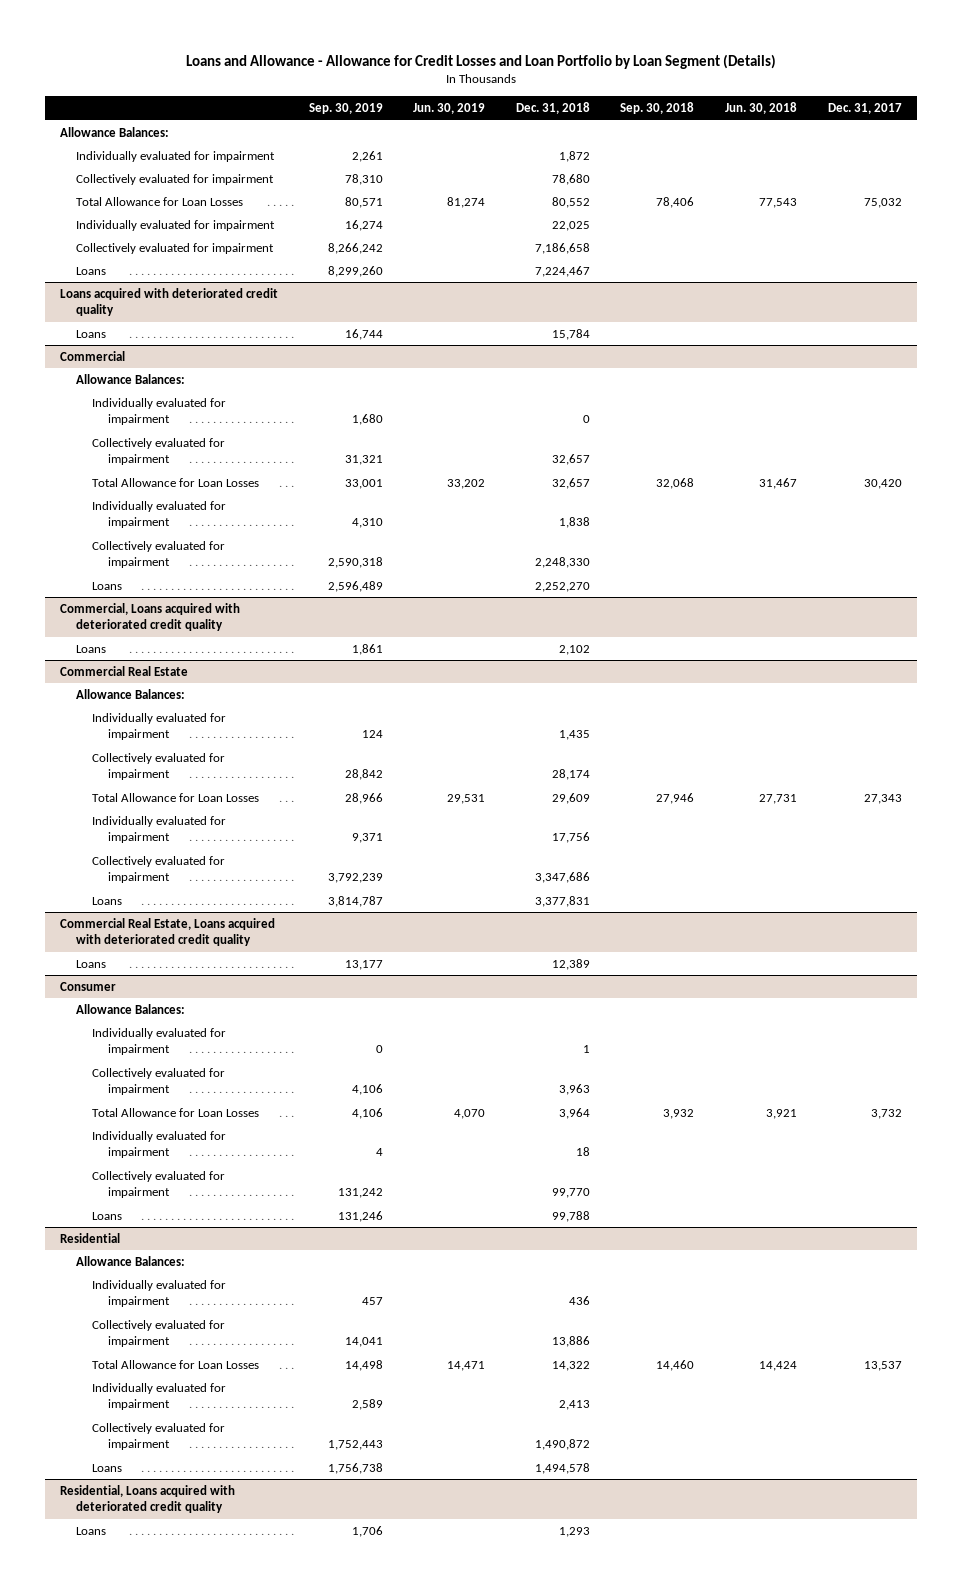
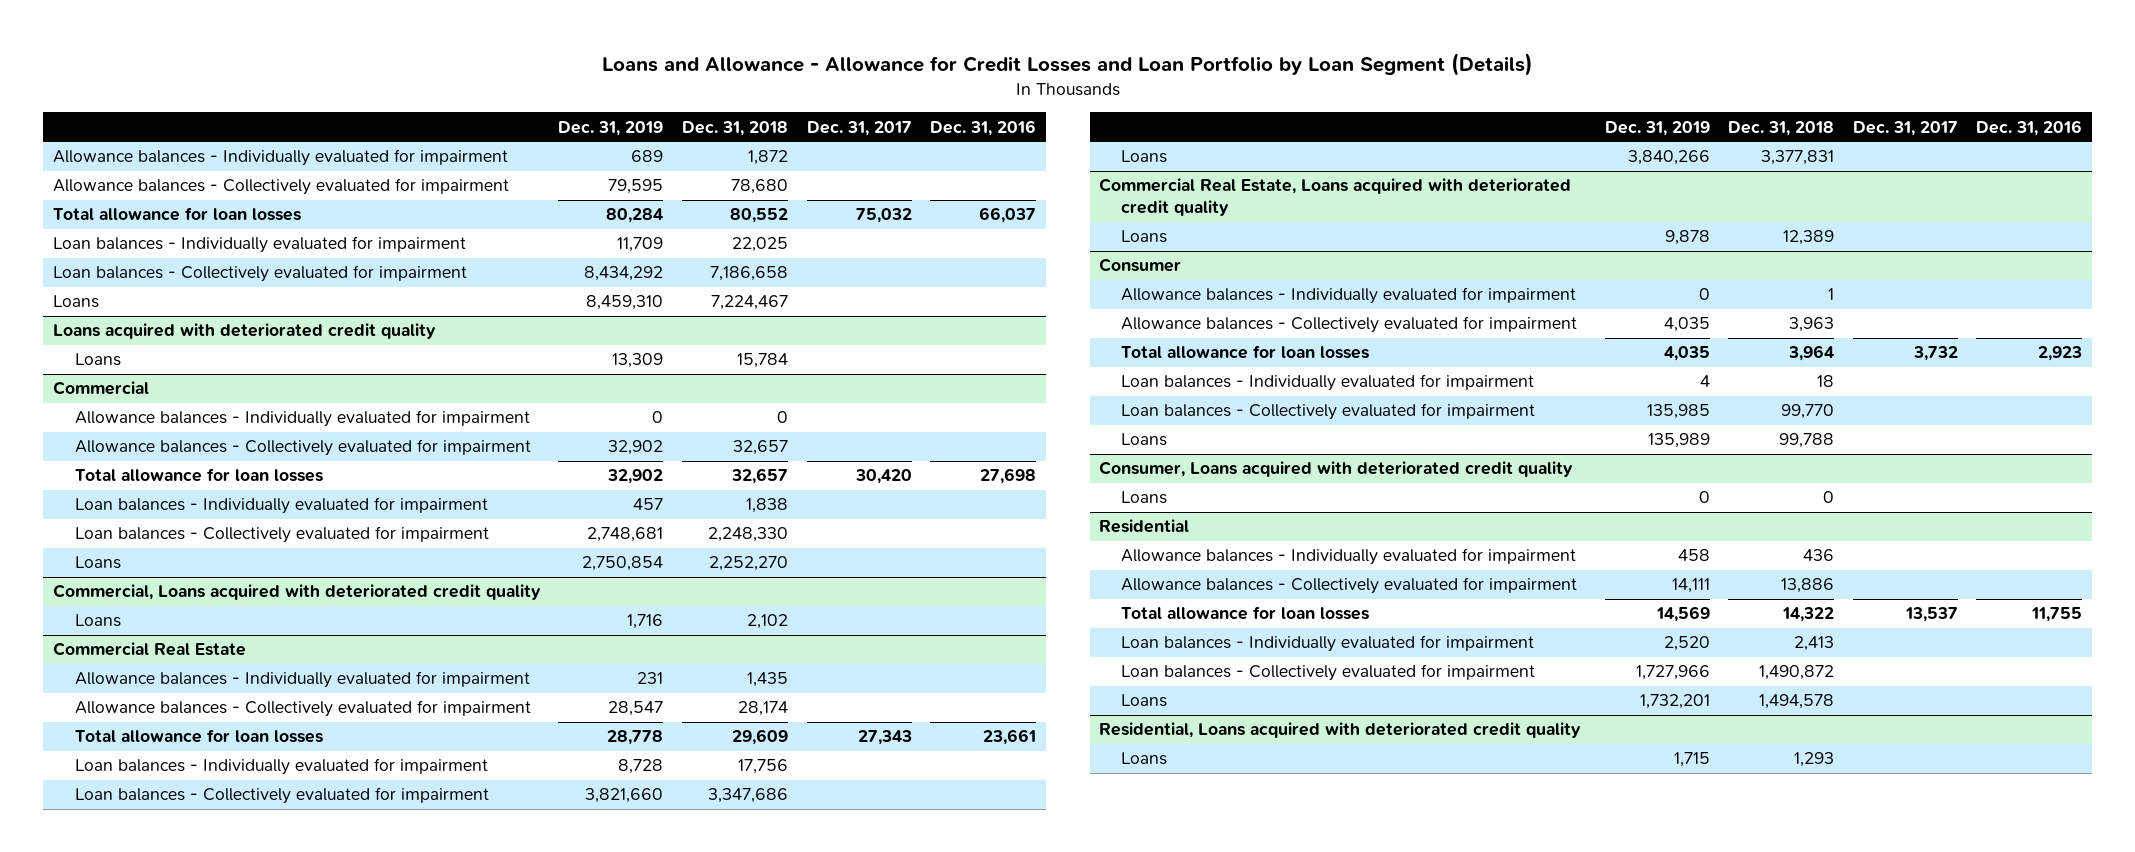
[308,103,383,115] Sep. 30, 2019 -> none
[413,103,486,115] Jun. 30, 2019 -> none
[620,102,695,115] Sep. 30, 2018 -> none
[724,102,797,115] Jun. 30, 2018 -> none
none -> [558,120,664,136] Dec. 31, 2019
none -> [930,119,1037,136] Dec. 31, 2016
[60,126,170,137] Allowance Balances: -> none
[76,150,276,162] Individually evaluated for impairment -> [52,149,508,167] Allowance balances - Individually evaluated for impairment
[76,173,275,185] Collectively evaluated for impairment -> [52,178,509,196] Allowance balances - Collectively evaluated for impairment
[76,196,244,206] Total Allowance for Loan Losses -> [52,207,301,222] Total allowance for loan losses
[76,219,276,231] Individually evaluated for impairment -> [52,236,466,254] Loan balances - Individually evaluated for impairment
[76,242,275,254] Collectively evaluated for impairment -> [52,265,467,283] Loan balances - Collectively evaluated for impairment
[76,373,186,384] Allowance Balances: -> none
[92,397,227,426] Individually evaluated for impairment -> [75,410,531,428] Allowance balances - Individually evaluated for impairment
[92,437,226,466] Collectively evaluated for impairment -> [75,439,532,457] Allowance balances - Collectively evaluated for impairment
[92,477,260,487] Total Allowance for Loan Losses -> [75,468,324,483] Total allowance for loan losses
[92,500,227,529] Individually evaluated for impairment -> [75,497,489,515] Loan balances - Individually evaluated for impairment
[92,540,226,569] Collectively evaluated for impairment -> [75,526,490,544] Loan balances - Collectively evaluated for impairment
[76,688,186,699] Allowance Balances: -> none
[92,712,227,741] Individually evaluated for impairment -> [75,671,531,689] Allowance balances - Individually evaluated for impairment
[92,752,226,781] Collectively evaluated for impairment -> [75,700,532,718] Allowance balances - Collectively evaluated for impairment
[92,792,260,802] Total Allowance for Loan Losses -> [75,729,324,744] Total allowance for loan losses
[92,815,227,844] Individually evaluated for impairment -> [75,758,489,776] Loan balances - Individually evaluated for impairment
[92,855,226,884] Collectively evaluated for impairment -> [75,787,490,805] Loan balances - Collectively evaluated for impairment
[76,1003,186,1014] Allowance Balances: -> none
[92,1027,227,1056] Individually evaluated for impairment -> [1121,287,1577,305] Allowance balances - Individually evaluated for impairment
[92,1067,226,1096] Collectively evaluated for impairment -> [1121,316,1578,334] Allowance balances - Collectively evaluated for impairment
[92,1107,260,1117] Total Allowance for Loan Losses -> [1121,345,1370,360] Total allowance for loan losses
[92,1130,227,1159] Individually evaluated for impairment -> [1121,374,1535,392] Loan balances - Individually evaluated for impairment
[92,1170,226,1199] Collectively evaluated for impairment -> [1121,403,1536,421] Loan balances - Collectively evaluated for impairment
none -> [1098,461,1573,478] Consumer, Loans acquired with deteriorated credit quality
none -> [1121,491,1168,505] Loans
[76,1255,186,1266] Allowance Balances: -> none
[92,1279,227,1308] Individually evaluated for impairment -> [1121,548,1577,566] Allowance balances - Individually evaluated for impairment
[92,1319,226,1348] Collectively evaluated for impairment -> [1121,577,1578,595] Allowance balances - Collectively evaluated for impairment
[92,1359,260,1369] Total Allowance for Loan Losses -> [1121,606,1370,621] Total allowance for loan losses
[92,1382,227,1411] Individually evaluated for impairment -> [1121,635,1535,653] Loan balances - Individually evaluated for impairment
[92,1422,226,1451] Collectively evaluated for impairment -> [1121,664,1536,682] Loan balances - Collectively evaluated for impairment

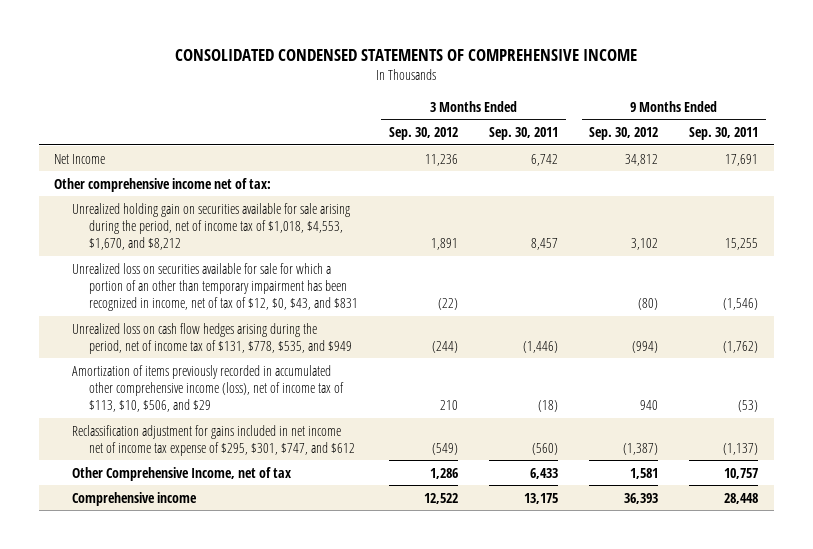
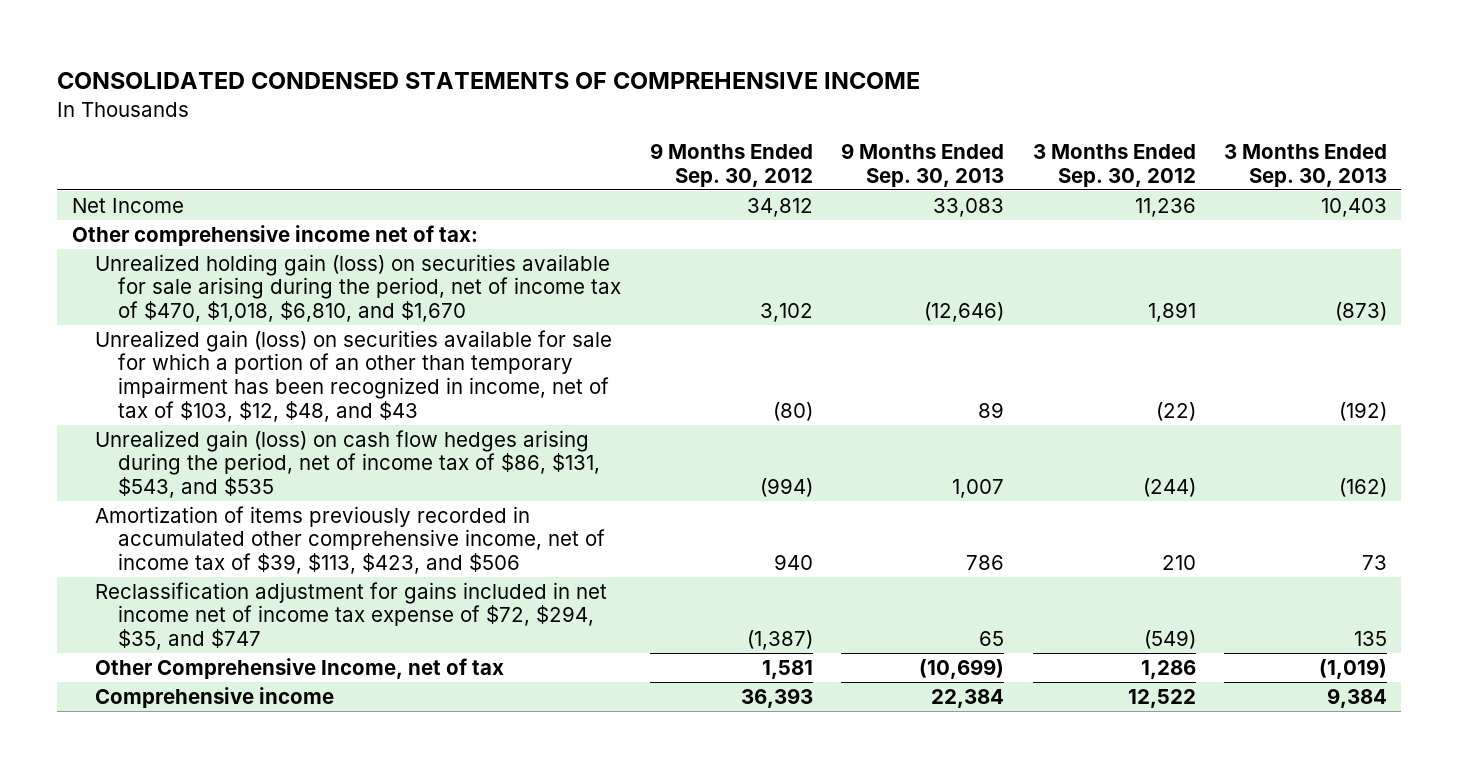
[489,127,559,141] Sep. 30, 2011 -> none
[689,127,759,141] Sep. 30, 2011 -> none
none -> [841,143,1005,187] 9 Months Ended Sep. 30, 2013
none -> [1224,144,1388,187] 3 Months Ended Sep. 30, 2013
[71,202,350,250] Unrealized holding gain on securities available for sale arising during the period, net of income tax of $1,018, $4,553, $1,670, and $8,212 -> [95,253,622,323] Unrealized holding gain (loss) on securities available for sale arising during the period, net of income tax of $470, $1,018, $6,810, and $1,670
[71,262,359,311] Unrealized loss on securities available for sale for which a portion of an other than temporary impairment has been recognized in income, net of tax of $12, $0, $43, and $831 -> [95,329,613,422] Unrealized gain (loss) on securities available for sale for which a portion of an other than temporary impairment has been recognized in income, net of tax of $103, $12, $48, and $43
[71,322,353,354] Unrealized loss on cash flow hedges arising during the period, net of income tax of $131, $778, $535, and $949 -> [95,429,601,499] Unrealized gain (loss) on cash flow hedges arising during the period, net of income tax of $86, $131, $543, and $535
[71,364,345,412] Amortization of items previously recorded in accumulated other comprehensive income (loss), net of income tax of $113, $10, $506, and $29 -> [95,505,606,575] Amortization of items previously recorded in accumulated other comprehensive income, net of income tax of $39, $113, $423, and $506
[71,424,356,456] Reclassification adjustment for gains included in net income net of income tax expense of $295, $301, $747, and $612 -> [95,581,608,651] Reclassification adjustment for gains included in net income net of income tax expense of $72, $294, $35, and $747

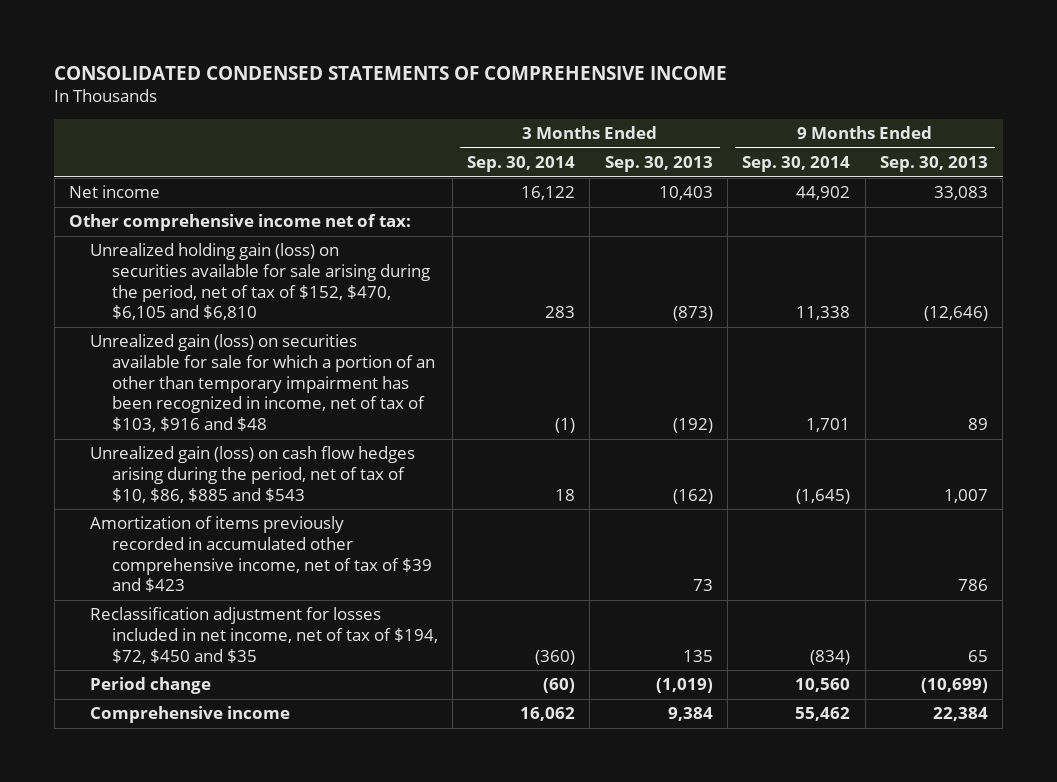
[649,143,813,187] 9 Months Ended Sep. 30, 2012 -> none
[1032,144,1196,187] 3 Months Ended Sep. 30, 2012 -> none
none -> [467,155,576,172] Sep. 30, 2014
none -> [742,155,851,172] Sep. 30, 2014
[71,197,184,213] Net Income -> [68,185,160,199] Net income
[95,253,622,323] Unrealized holding gain (loss) on securities available for sale arising during the period, net of income tax of $470, $1,018, $6,810, and $1,670 -> [90,243,430,321] Unrealized holding gain (loss) on securities available for sale arising during the period, net of tax of $152, $470, $6,105 and $6,810
[95,329,613,422] Unrealized gain (loss) on securities available for sale for which a portion of an other than temporary impairment has been recognized in income, net of tax of $103, $12, $48, and $43 -> [90,334,435,432] Unrealized gain (loss) on securities available for sale for which a portion of an other than temporary impairment has been recognized in income, net of tax of $103, $916 and $48
[95,429,601,499] Unrealized gain (loss) on cash flow hedges arising during the period, net of income tax of $86, $131, $543, and $535 -> [90,446,416,503] Unrealized gain (loss) on cash flow hedges arising during the period, net of tax of $10, $86, $885 and $543
[95,505,606,575] Amortization of items previously recorded in accumulated other comprehensive income, net of income tax of $39, $113, $423, and $506 -> [90,516,432,593] Amortization of items previously recorded in accumulated other comprehensive income, net of tax of $39 and $423
[95,581,608,651] Reclassification adjustment for gains included in net income net of income tax expense of $72, $294, $35, and $747 -> [90,607,438,664] Reclassification adjustment for losses included in net income, net of tax of $194, $72, $450 and $35
[95,657,505,679] Other Comprehensive Income, net of tax -> [90,677,212,695] Period change

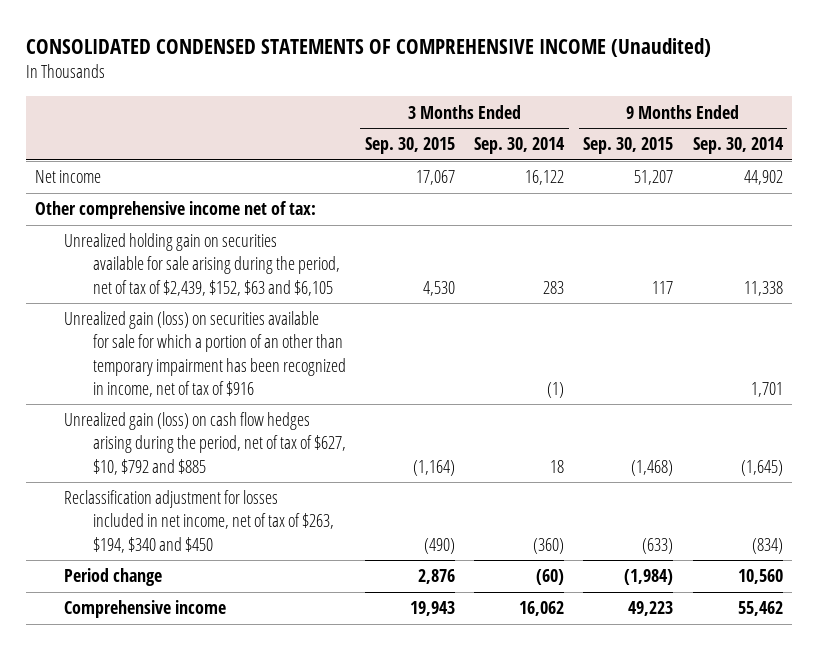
[54,65,728,80] CONSOLIDATED CONDENSED STATEMENTS OF COMPREHENSIVE INCOME -> [25,37,711,57] CONSOLIDATED CONDENSED STATEMENTS OF COMPREHENSIVE INCOME (Unaudited)
[604,155,713,172] Sep. 30, 2013 -> none
[879,155,988,172] Sep. 30, 2013 -> none
none -> [365,137,456,155] Sep. 30, 2015
none -> [583,137,674,155] Sep. 30, 2015
[90,516,432,593] Amortization of items previously recorded in accumulated other comprehensive income, net of tax of $39 and $423 -> none
[90,243,430,321] Unrealized holding gain (loss) on securities available for sale arising during the period, net of tax of $152, $470, $6,105 and $6,810 -> [64,233,341,296] Unrealized holding gain on securities available for sale arising during the period, net of tax of $2,439, $152, $63 and $6,105
[90,334,435,432] Unrealized gain (loss) on securities available for sale for which a portion of an other than temporary impairment has been recognized in income, net of tax of $103, $916 and $48 -> [64,311,347,397] Unrealized gain (loss) on securities available for sale for which a portion of an other than temporary impairment has been recognized in income, net of tax of $916
[90,446,416,503] Unrealized gain (loss) on cash flow hedges arising during the period, net of tax of $10, $86, $885 and $543 -> [64,412,347,475] Unrealized gain (loss) on cash flow hedges arising during the period, net of tax of $627, $10, $792 and $885
[90,607,438,664] Reclassification adjustment for losses included in net income, net of tax of $194, $72, $450 and $35 -> [64,490,335,553] Reclassification adjustment for losses included in net income, net of tax of $263, $194, $340 and $450

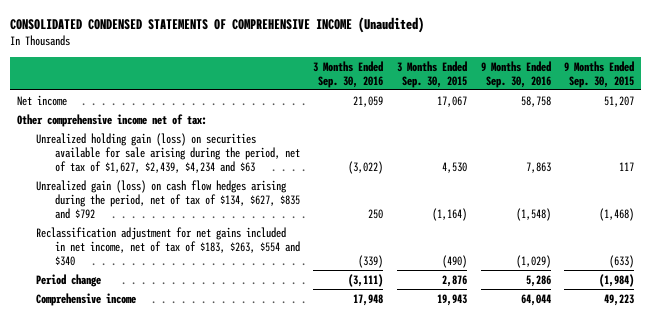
[474,137,566,155] Sep. 30, 2014 -> none
[692,137,784,155] Sep. 30, 2014 -> none
none -> [313,60,384,88] 3 Months Ended Sep. 30, 2016
none -> [480,60,551,88] 9 Months Ended Sep. 30, 2016
[64,311,347,397] Unrealized gain (loss) on securities available for sale for which a portion of an other than temporary impairment has been recognized in income, net of tax of $916 -> none
[64,233,341,296] Unrealized holding gain on securities available for sale arising during the period, net of tax of $2,439, $152, $63 and $6,105 -> [35,132,300,173] Unrealized holding gain (loss) on securities available for sale arising during the period, net of tax of $1,627, $2,439, $4,234 and $63
[64,412,347,475] Unrealized gain (loss) on cash flow hedges arising during the period, net of tax of $627, $10, $792 and $885 -> [35,179,300,219] Unrealized gain (loss) on cash flow hedges arising during the period, net of tax of $134, $627, $835 and $792
[64,490,335,553] Reclassification adjustment for losses included in net income, net of tax of $263, $194, $340 and $450 -> [35,226,300,266] Reclassification adjustment for net gains included in net income, net of tax of $183, $263, $554 and $340

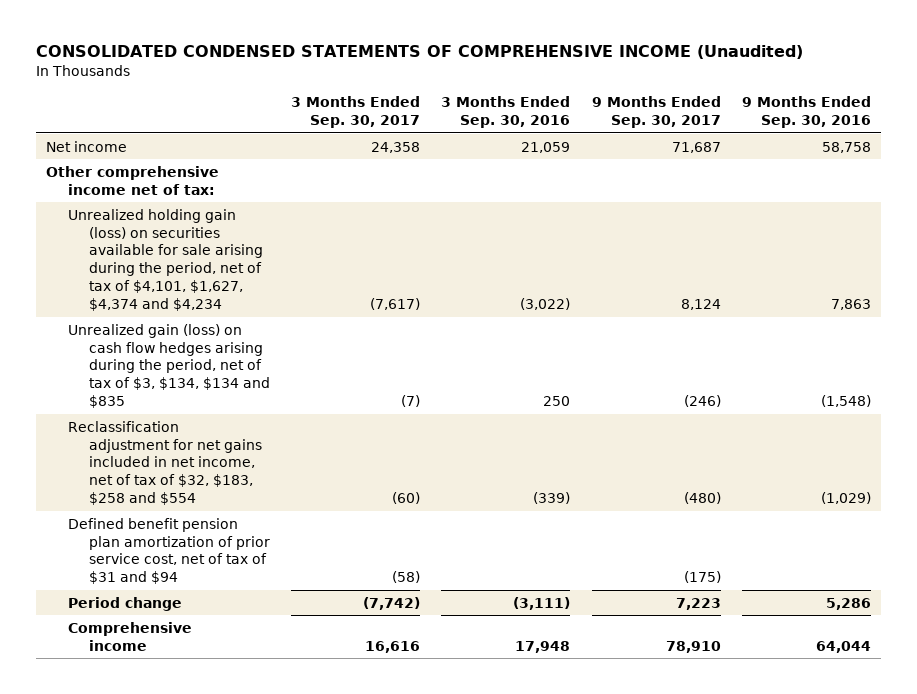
[396,60,467,88] 3 Months Ended Sep. 30, 2015 -> none
[564,60,635,88] 9 Months Ended Sep. 30, 2015 -> none
none -> [291,96,421,128] 3 Months Ended Sep. 30, 2017
none -> [591,96,721,128] 9 Months Ended Sep. 30, 2017
[35,132,300,173] Unrealized holding gain (loss) on securities available for sale arising during the period, net of tax of $1,627, $2,439, $4,234 and $63 -> [67,208,264,311] Unrealized holding gain (loss) on securities available for sale arising during the period, net of tax of $4,101, $1,627, $4,374 and $4,234
[35,179,300,219] Unrealized gain (loss) on cash flow hedges arising during the period, net of tax of $134, $627, $835 and $792 -> [67,323,271,409] Unrealized gain (loss) on cash flow hedges arising during the period, net of tax of $3, $134, $134 and $835
[35,226,300,266] Reclassification adjustment for net gains included in net income, net of tax of $183, $263, $554 and $340 -> [67,420,263,506] Reclassification adjustment for net gains included in net income, net of tax of $32, $183, $258 and $554
none -> [67,517,271,585] Defined benefit pension plan amortization of prior service cost, net of tax of $31 and $94

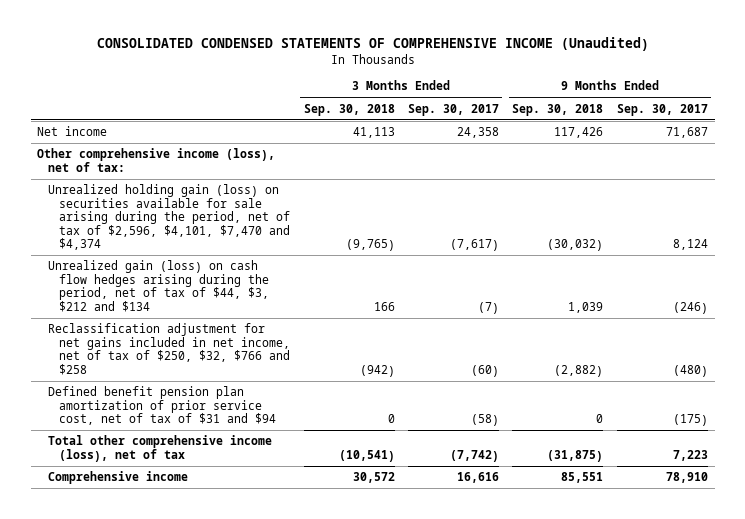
[441,96,571,128] 3 Months Ended Sep. 30, 2016 -> none
[741,96,871,128] 9 Months Ended Sep. 30, 2016 -> none
none -> [303,103,395,116] Sep. 30, 2018
none -> [512,103,604,116] Sep. 30, 2018
[46,165,220,195] Other comprehensive income net of tax: -> [37,148,276,172] Other comprehensive income (loss), net of tax:
[67,208,264,311] Unrealized holding gain (loss) on securities available for sale arising during the period, net of tax of $4,101, $1,627, $4,374 and $4,234 -> [48,184,291,251] Unrealized holding gain (loss) on securities available for sale arising during the period, net of tax of $2,596, $4,101, $7,470 and $4,374
[67,323,271,409] Unrealized gain (loss) on cash flow hedges arising during the period, net of tax of $3, $134, $134 and $835 -> [48,260,270,312] Unrealized gain (loss) on cash flow hedges arising during the period, net of tax of $44, $3, $212 and $134
[67,420,263,506] Reclassification adjustment for net gains included in net income, net of tax of $32, $183, $258 and $554 -> [48,323,291,375] Reclassification adjustment for net gains included in net income, net of tax of $250, $32, $766 and $258
[67,596,182,611] Period change -> [48,435,273,462] Total other comprehensive income (loss), net of tax

